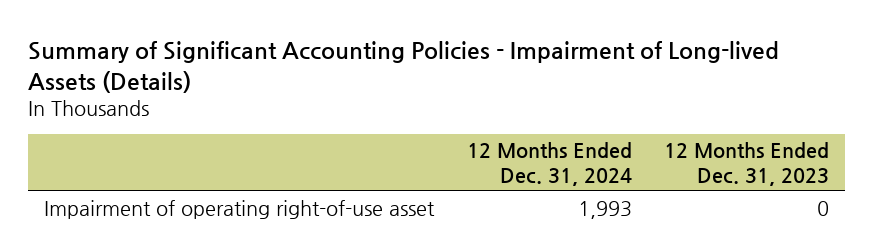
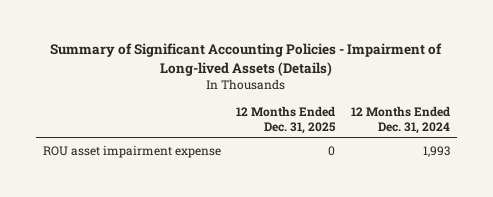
[663,142,829,186] 12 Months Ended Dec. 31, 2023 -> none
none -> [236,106,337,134] 12 Months Ended Dec. 31, 2025
[44,199,436,219] Impairment of operating right-of-use asset -> [43,144,222,158] ROU asset impairment expense

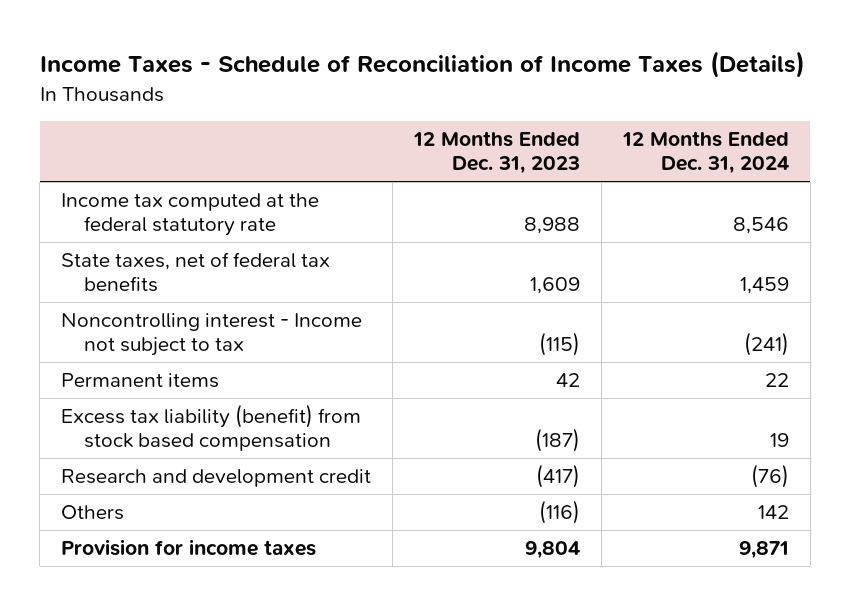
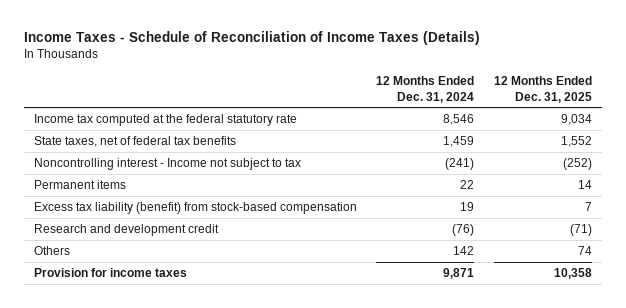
[413,131,581,175] 12 Months Ended Dec. 31, 2023 -> none
none -> [494,76,593,103] 12 Months Ended Dec. 31, 2025
[61,403,362,451] Excess tax liability (benefit) from stock based compensation -> [33,202,357,215] Excess tax liability (benefit) from stock-based compensation

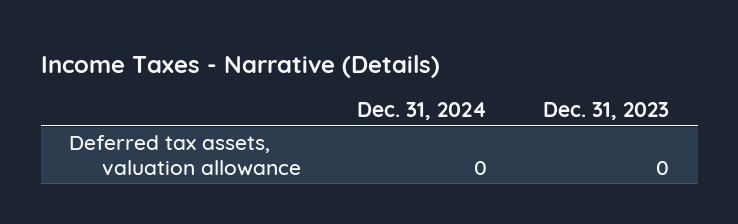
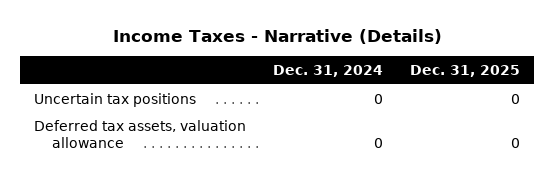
[543,102,670,121] Dec. 31, 2023 -> none
none -> [410,65,521,78] Dec. 31, 2025
none -> [33,92,196,107] Uncertain tax positions

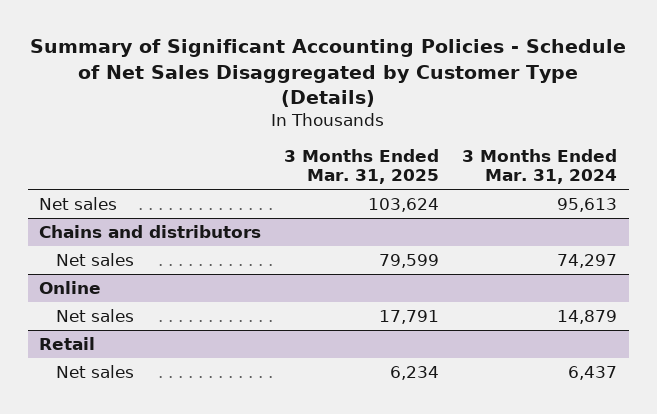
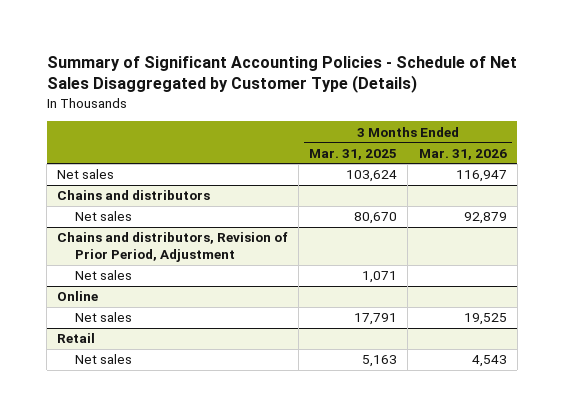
[462,148,618,185] 3 Months Ended Mar. 31, 2024 -> none
none -> [418,148,507,160] Mar. 31, 2026
[379,253,440,268] 79,599 -> [354,212,398,225] 80,670
none -> [57,232,289,263] Chains and distributors, Revision of Prior Period, Adjustment
none -> [75,270,133,281] Net sales
[390,365,440,380] 6,234 -> [362,355,398,368] 5,163

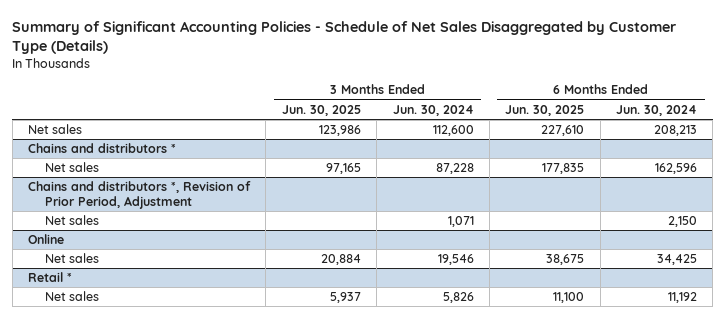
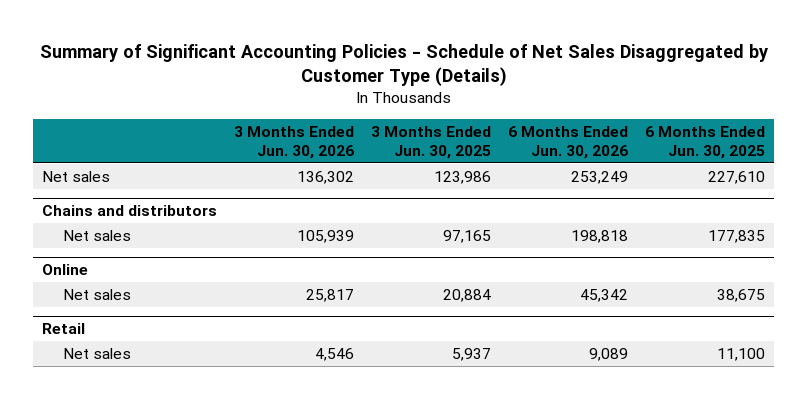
[392,104,474,116] Jun. 30, 2024 -> none
[616,104,698,116] Jun. 30, 2024 -> none
none -> [233,126,354,159] 3 Months Ended Jun. 30, 2026
none -> [508,126,629,159] 6 Months Ended Jun. 30, 2026
[28,143,177,154] Chains and distributors * -> [41,205,217,217] Chains and distributors
[28,181,252,210] Chains and distributors *, Revision of Prior Period, Adjustment -> none
[45,215,100,226] Net sales -> none
[28,272,73,283] Retail * -> [41,323,85,335] Retail

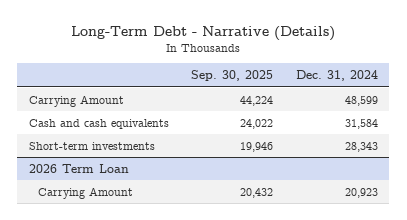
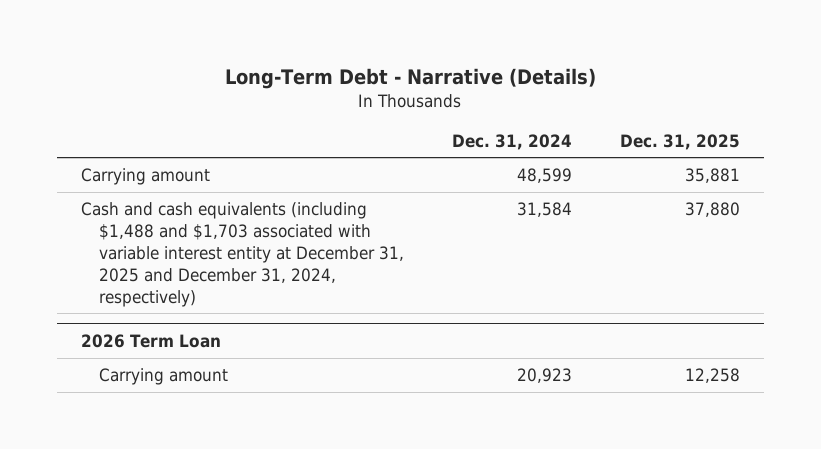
[191,70,274,82] Sep. 30, 2025 -> none
none -> [619,133,740,150] Dec. 31, 2025
[28,141,155,150] Short-term investments -> none
[28,94,124,107] Carrying Amount -> [81,168,211,186] Carrying amount
[28,118,169,129] Cash and cash equivalents -> [81,202,404,307] Cash and cash equivalents (including $1,488 and $1,703 associated with variable interest entity at December 31, 2025 and December 31, 2024, respectively)
[37,186,133,199] Carrying Amount -> [98,368,228,386] Carrying amount

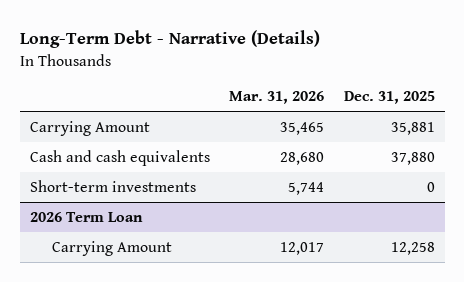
[451,133,572,150] Dec. 31, 2024 -> none
none -> [229,91,325,105] Mar. 31, 2026
[81,168,211,186] Carrying amount -> [29,120,150,136] Carrying Amount
[81,202,404,307] Cash and cash equivalents (including $1,488 and $1,703 associated with variable interest entity at December 31, 2025 and December 31, 2024, respectively) -> [29,149,210,166] Cash and cash equivalents
none -> [29,179,196,192] Short-term investments
[98,368,228,386] Carrying amount -> [52,240,173,256] Carrying Amount

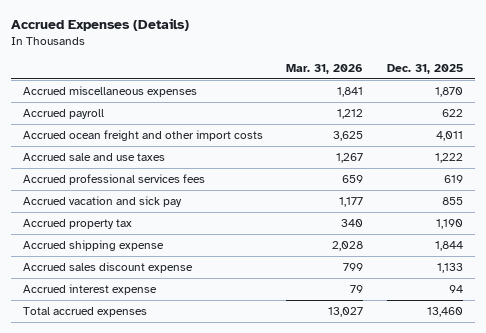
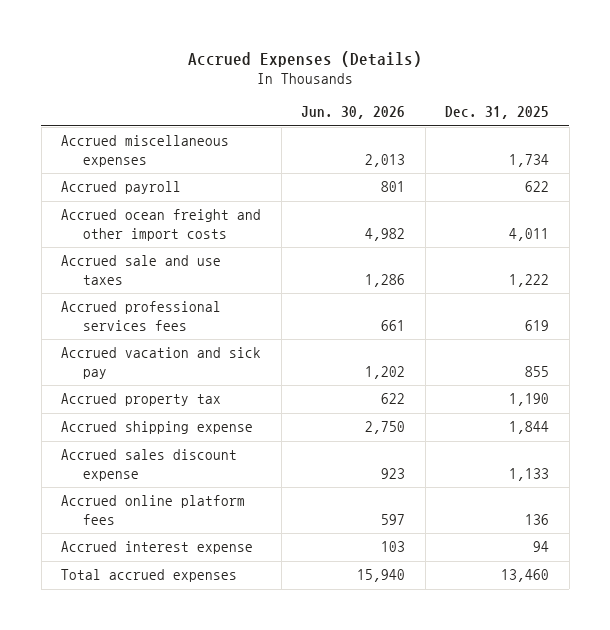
[286,64,364,75] Mar. 31, 2026 -> none
none -> [301,106,406,120] Jun. 30, 2026
[434,86,463,97] 1,870 -> [509,153,550,167] 1,734
none -> [61,495,246,525] Accrued online platform fees

